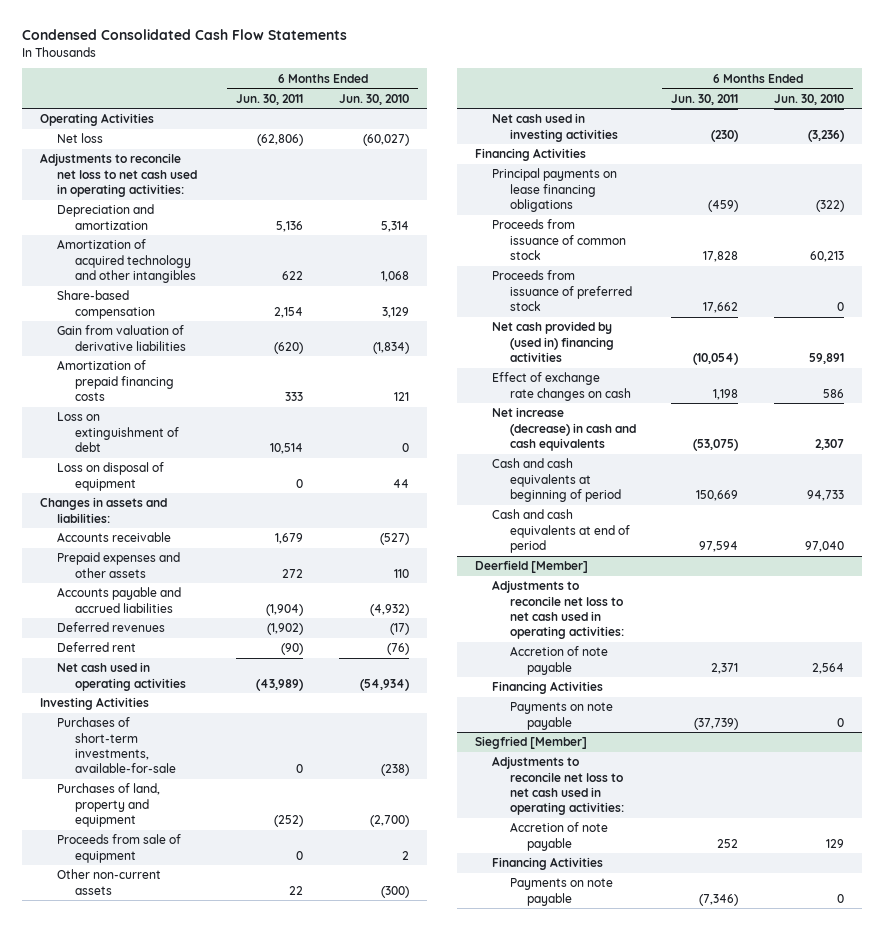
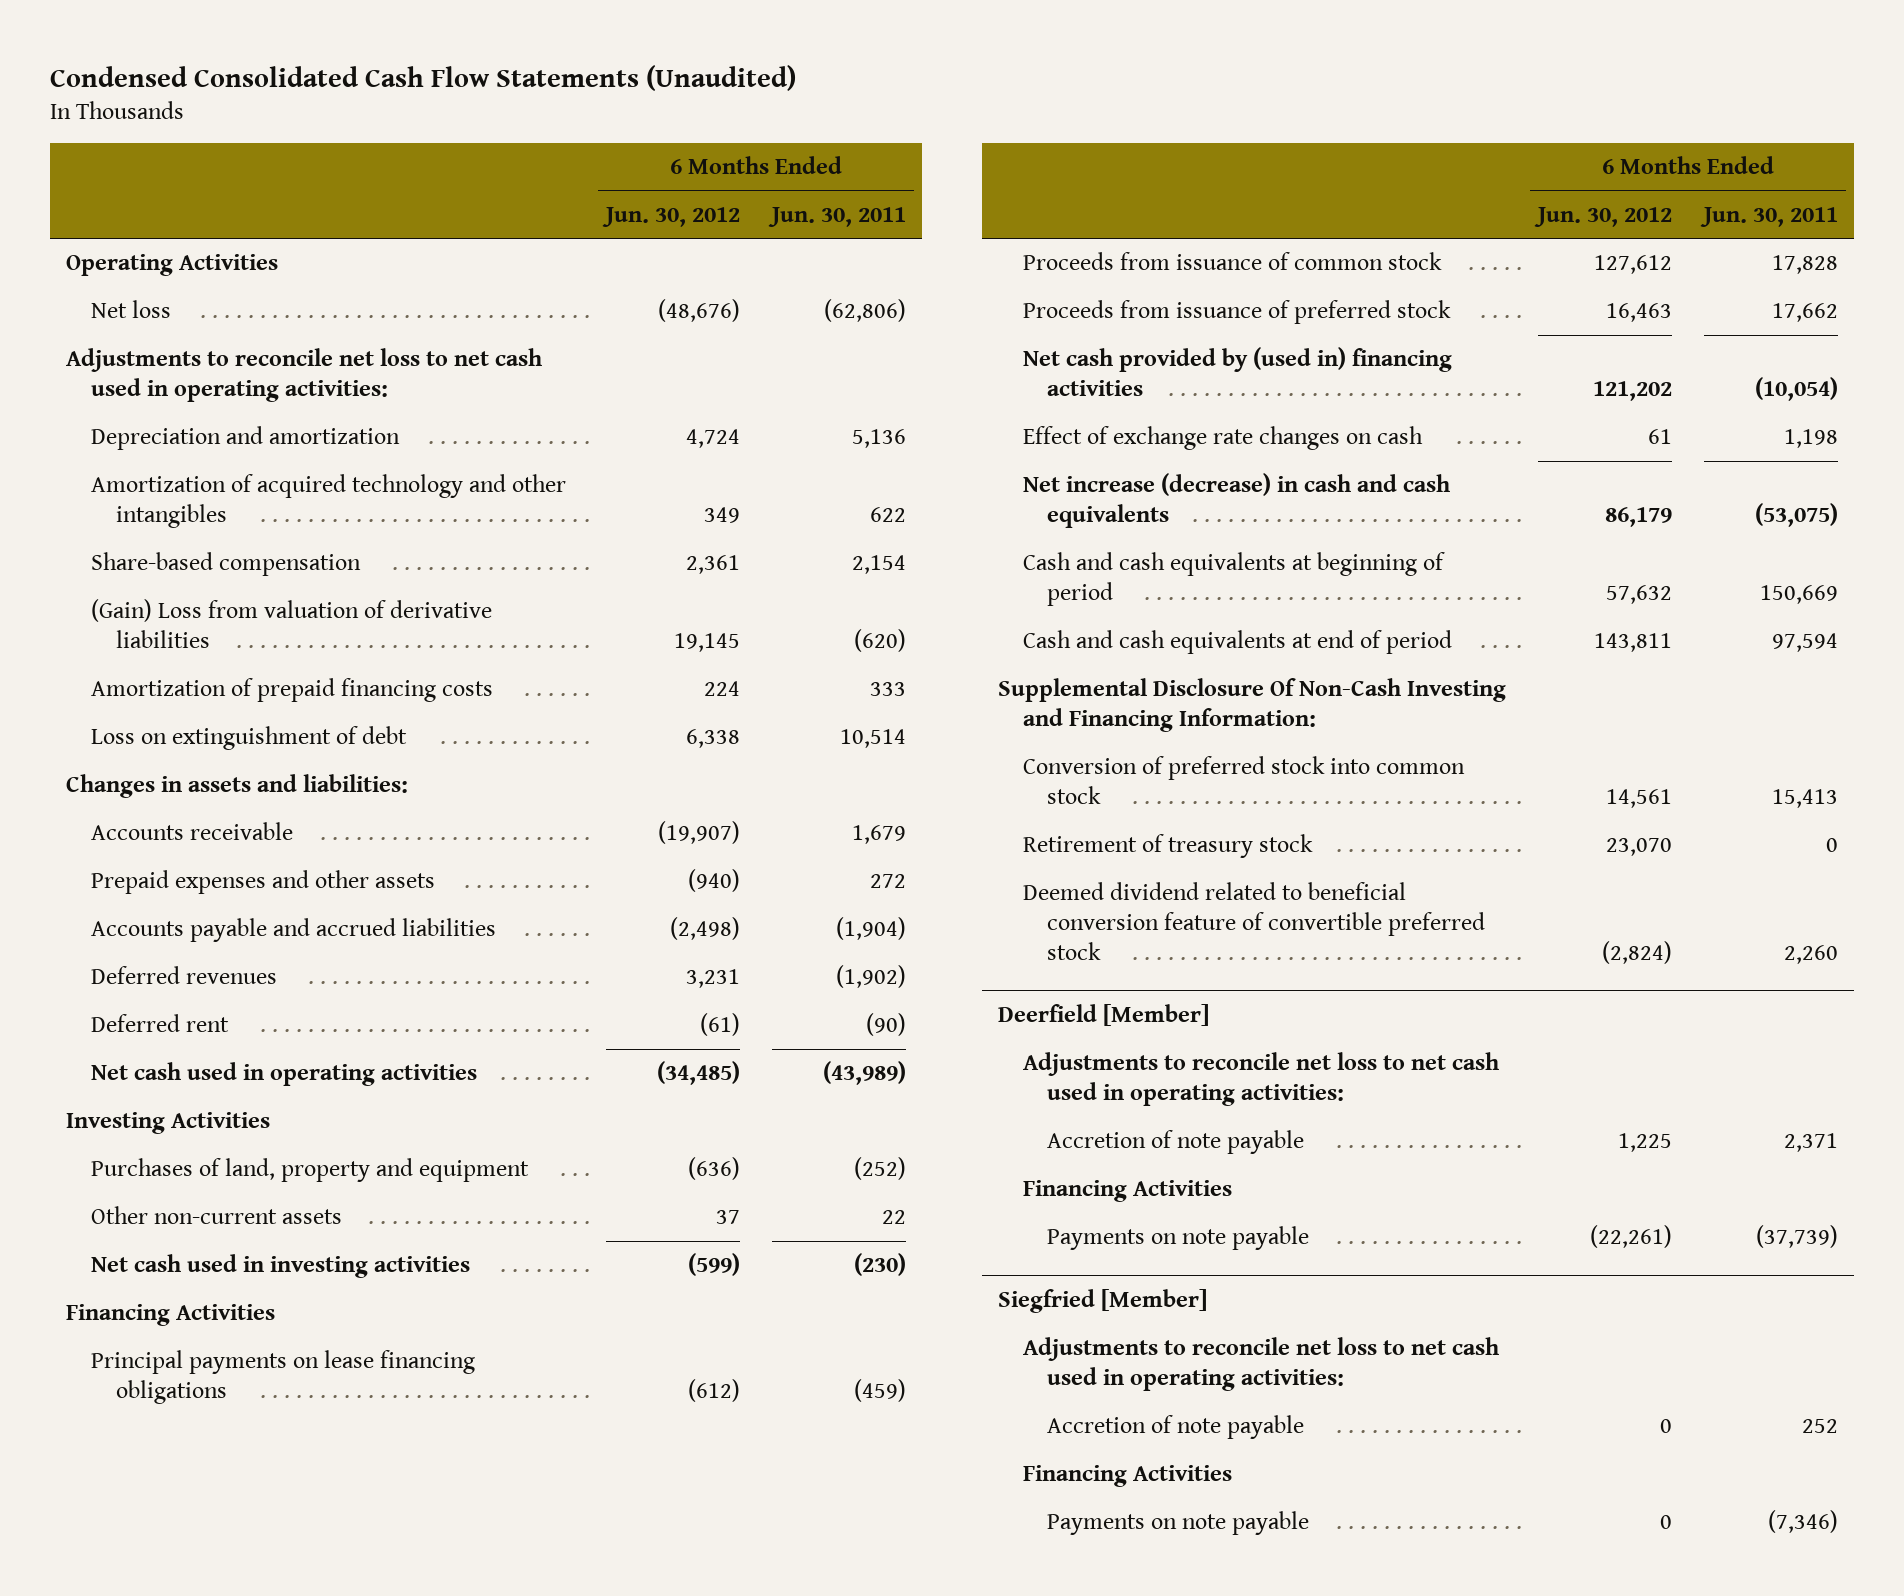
[21,29,347,41] Condensed Consolidated Cash Flow Statements -> [49,64,796,91] Condensed Consolidated Cash Flow Statements (Unaudited)
[339,93,410,105] Jun. 30, 2010 -> none
none -> [601,206,740,227] Jun. 30, 2012
[57,325,186,351] Gain from valuation of derivative liabilities -> [90,599,492,649] (Gain) Loss from valuation of derivative liabilities
[57,462,165,491] Loss on disposal of equipment -> none
[57,717,176,774] Purchases of short-term investments, available-for-sale -> none
[57,834,182,863] Proceeds from sale of equipment -> none
none -> [997,678,1506,733] Supplemental Disclosure Of Non-Cash Investing and Financing Information:
none -> [1022,756,1465,805] Conversion of preferred stock into common stock
none -> [1022,834,1313,859] Retirement of treasury stock
none -> [1022,882,1486,960] Deemed dividend related to beneficial conversion feature of convertible preferred stock

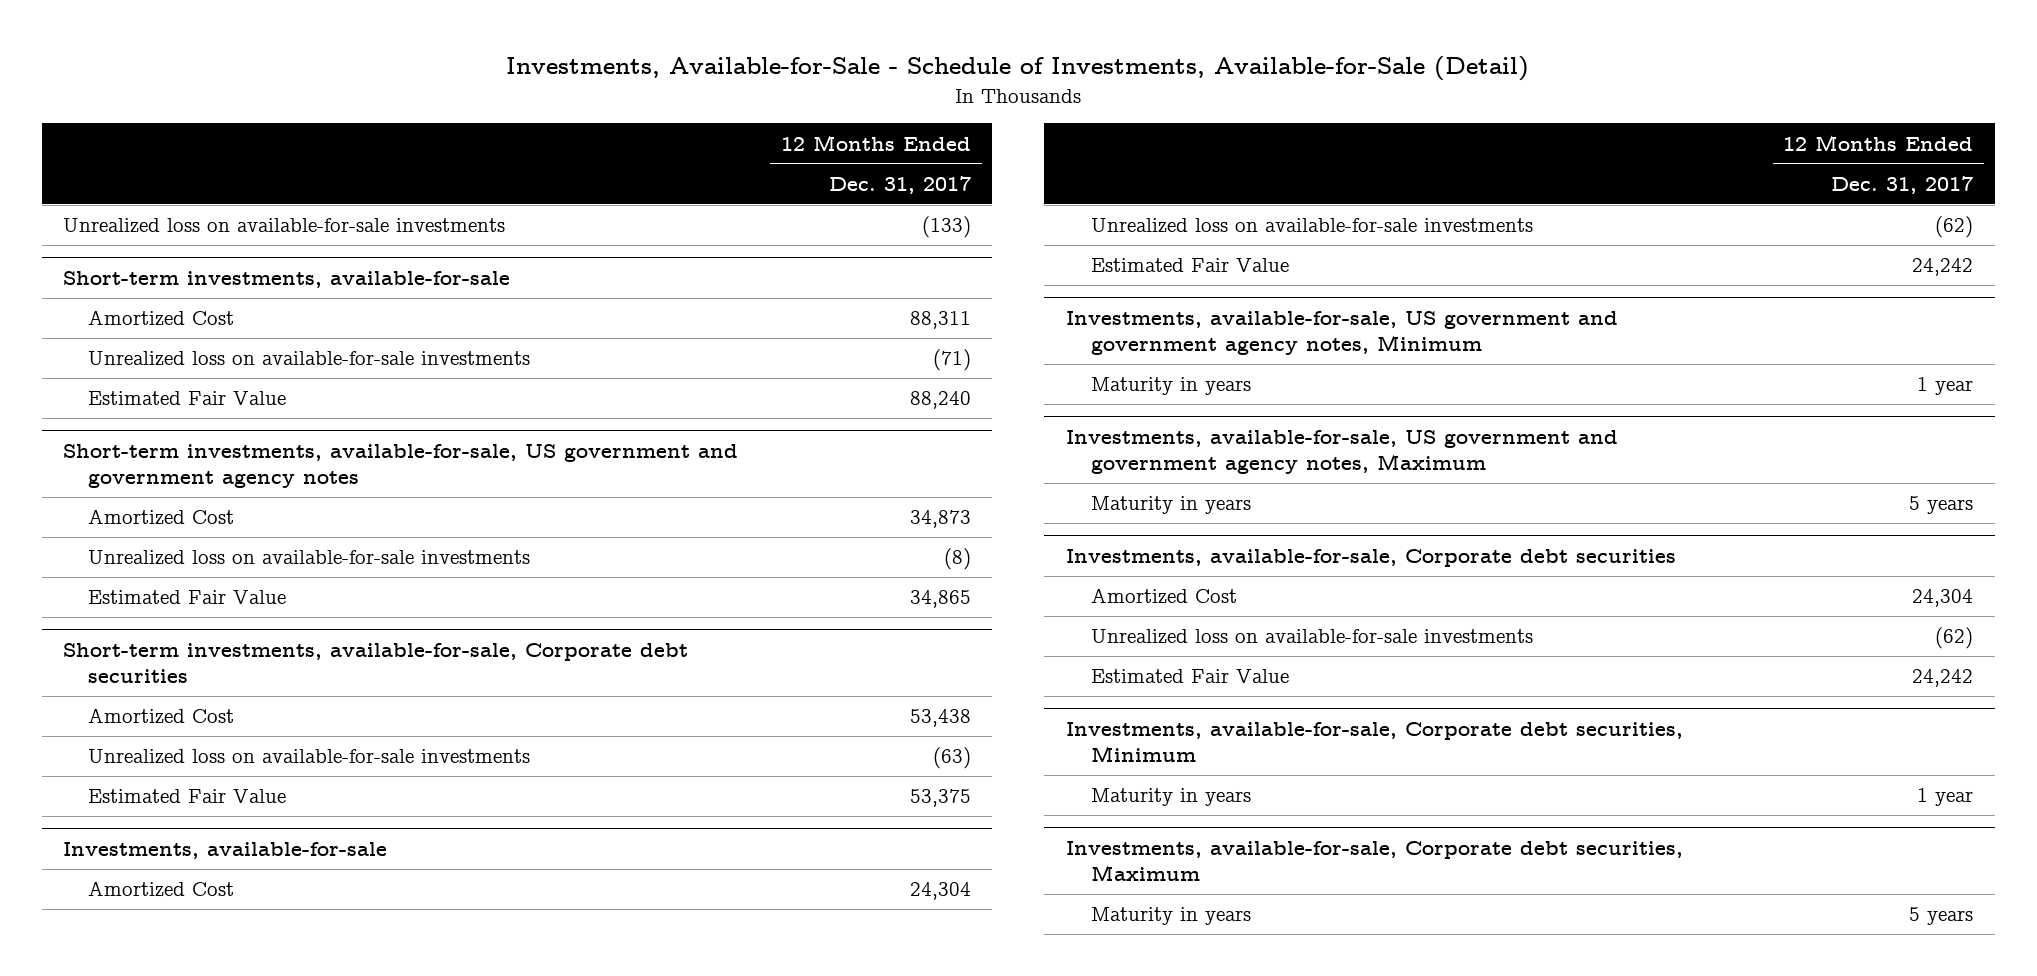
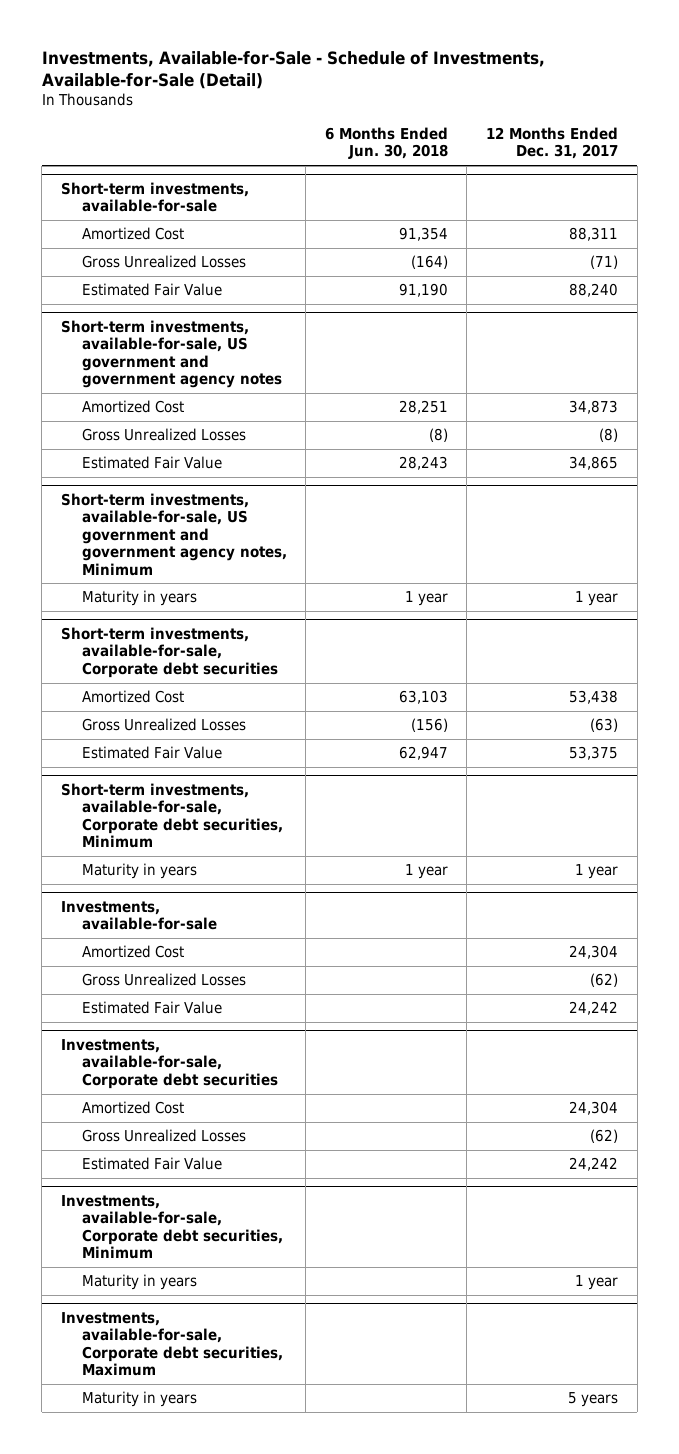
none -> [324,127,448,160] 6 Months Ended Jun. 30, 2018
[63,218,506,234] Unrealized loss on available-for-sale investments -> none
[88,351,531,367] Unrealized loss on available-for-sale investments -> [81,255,246,269] Gross Unrealized Losses
[88,550,531,566] Unrealized loss on available-for-sale investments -> [81,428,246,442] Gross Unrealized Losses
none -> [60,492,287,576] Short-term investments, available-for-sale, US government and government agency notes, Minimum
none -> [81,590,197,607] Maturity in years
[88,749,531,765] Unrealized loss on available-for-sale investments -> [81,718,246,732] Gross Unrealized Losses
none -> [60,782,283,849] Short-term investments, available-for-sale, Corporate debt securities, Minimum
none -> [81,863,197,880] Maturity in years
[1090,218,1533,234] Unrealized loss on available-for-sale investments -> [81,973,246,987] Gross Unrealized Losses
[1065,311,1618,355] Investments, available-for-sale, US government and government agency notes, Minimum -> none
[1090,377,1251,396] Maturity in years -> none
[1065,430,1618,474] Investments, available-for-sale, US government and government agency notes, Maximum -> none
[1090,496,1251,515] Maturity in years -> none
[1090,629,1533,645] Unrealized loss on available-for-sale investments -> [81,1129,246,1143] Gross Unrealized Losses

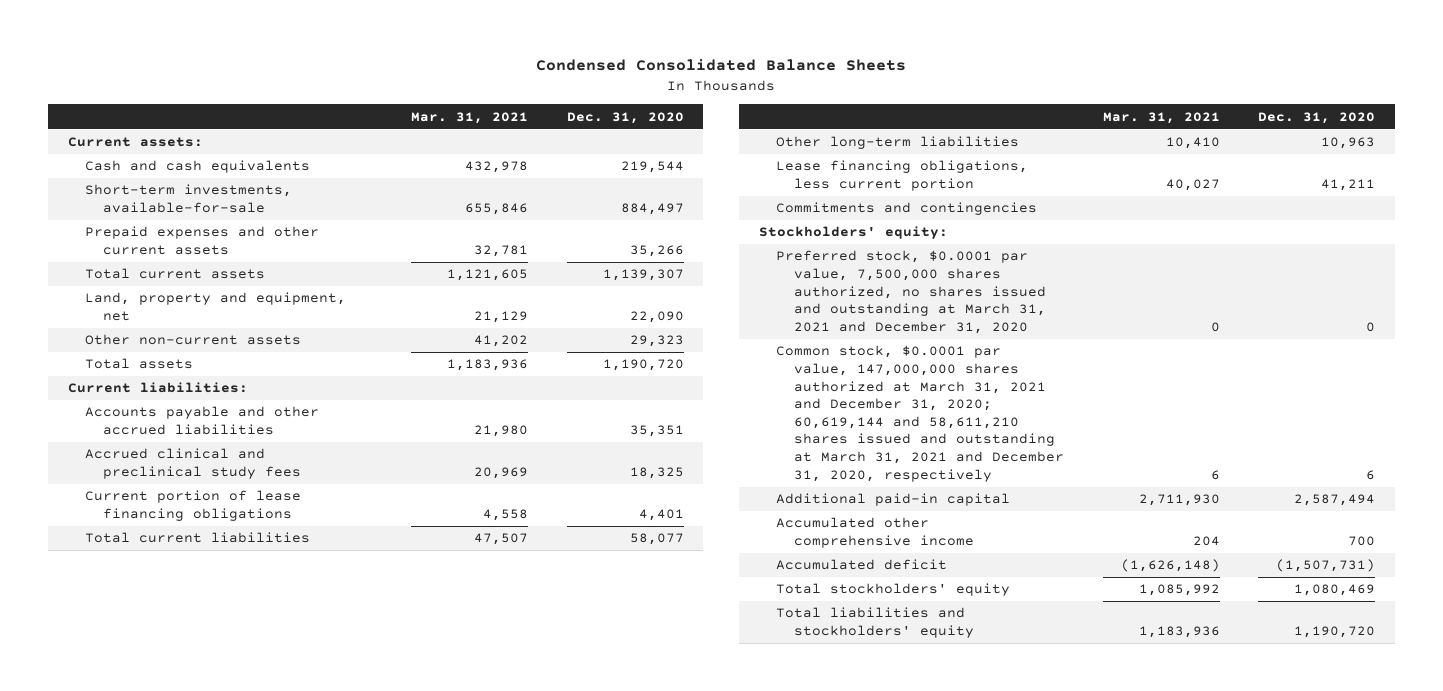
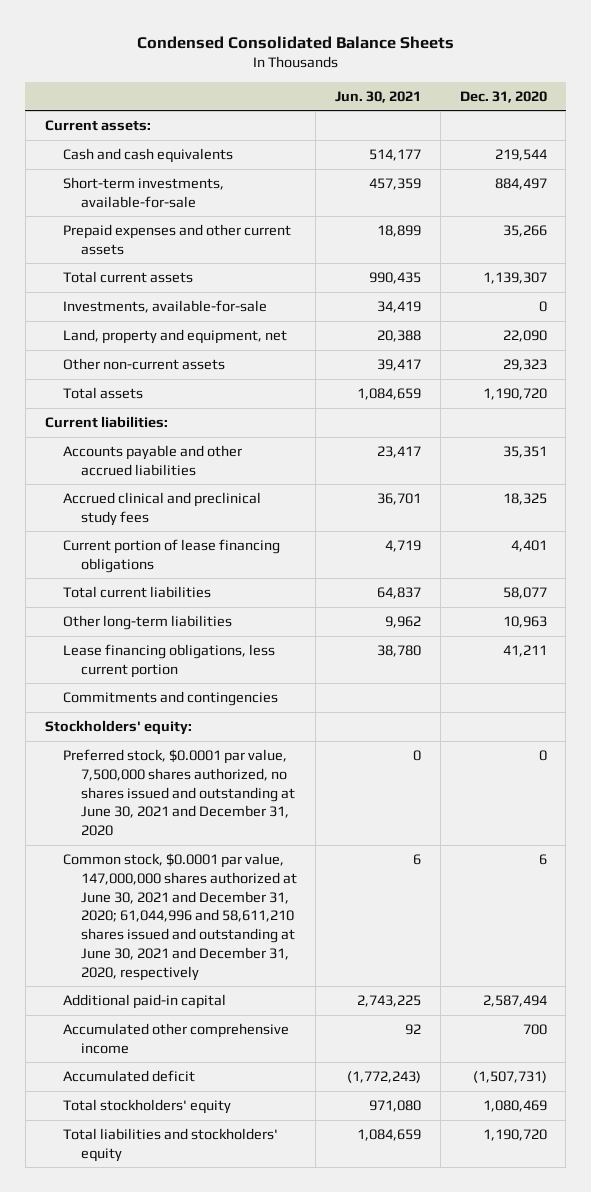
[411,111,529,124] Mar. 31, 2021 -> none
none -> [335,90,422,103] Jun. 30, 2021
none -> [62,299,267,313] Investments, available-for-sale
[776,250,1046,334] Preferred stock, $0.0001 par value, 7,500,000 shares authorized, no shares issued and outstanding at March 31, 2021 and December 31, 2020 -> [62,748,295,837] Preferred stock, $0.0001 par value, 7,500,000 shares authorized, no shares issued and outstanding at June 30, 2021 and December 31, 2020
[776,345,1064,482] Common stock, $0.0001 par value, 147,000,000 shares authorized at March 31, 2021 and December 31, 2020; 60,619,144 and 58,611,210 shares issued and outstanding at March 31, 2021 and December 31, 2020, respectively -> [62,852,297,981] Common stock, $0.0001 par value, 147,000,000 shares authorized at June 30, 2021 and December 31, 2020; 61,044,996 and 58,611,210 shares issued and outstanding at June 30, 2021 and December 31, 2020, respectively

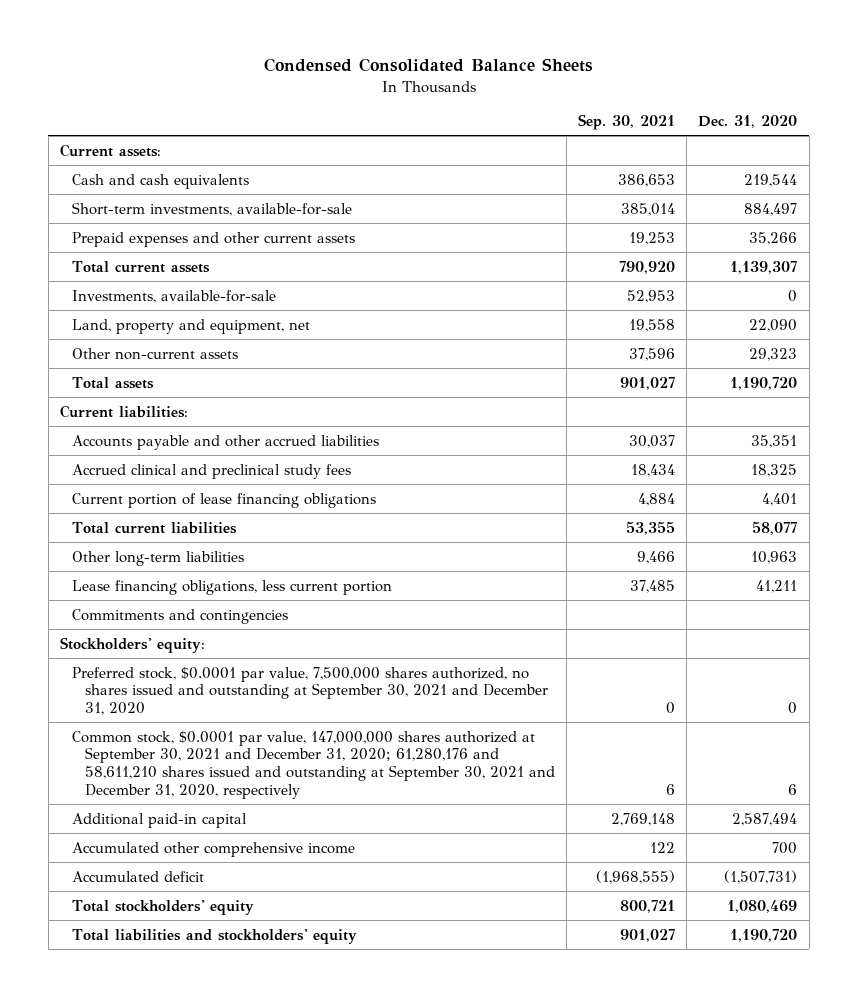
[335,90,422,103] Jun. 30, 2021 -> none
none -> [578,114,676,131] Sep. 30, 2021
[62,748,295,837] Preferred stock, $0.0001 par value, 7,500,000 shares authorized, no shares issued and outstanding at June 30, 2021 and December 31, 2020 -> [72,666,549,716] Preferred stock, $0.0001 par value, 7,500,000 shares authorized, no shares issued and outstanding at September 30, 2021 and December 31, 2020
[62,852,297,981] Common stock, $0.0001 par value, 147,000,000 shares authorized at June 30, 2021 and December 31, 2020; 61,044,996 and 58,611,210 shares issued and outstanding at June 30, 2021 and December 31, 2020, respectively -> [72,730,556,799] Common stock, $0.0001 par value, 147,000,000 shares authorized at September 30, 2021 and December 31, 2020; 61,280,176 and 58,611,210 shares issued and outstanding at September 30, 2021 and December 31, 2020, respectively

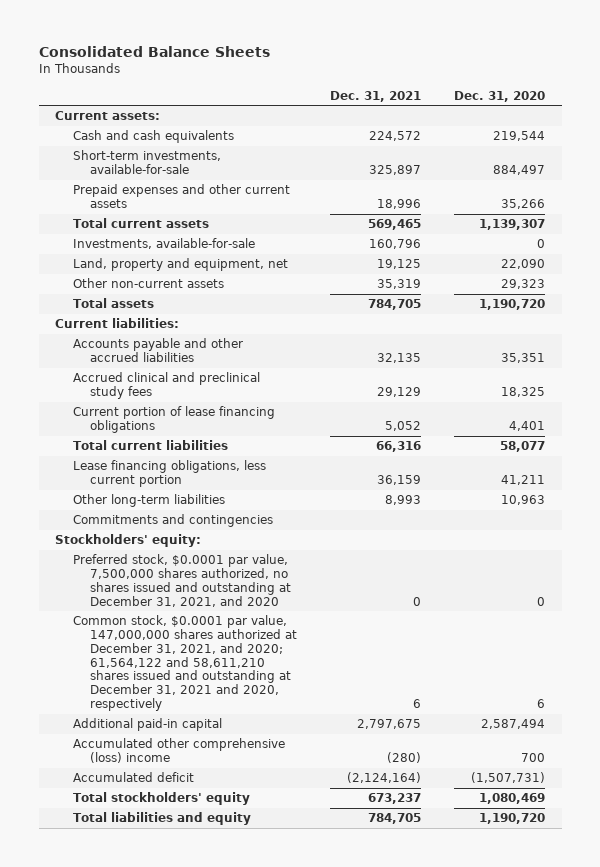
[263,58,593,73] Condensed Consolidated Balance Sheets -> [38,46,270,58] Consolidated Balance Sheets
[578,114,676,131] Sep. 30, 2021 -> none
none -> [330,90,422,102] Dec. 31, 2021
[72,550,245,566] Other long-term liabilities -> [72,494,225,508] Other long-term liabilities
[72,666,549,716] Preferred stock, $0.0001 par value, 7,500,000 shares authorized, no shares issued and outstanding at September 30, 2021 and December 31, 2020 -> [72,554,292,607] Preferred stock, $0.0001 par value, 7,500,000 shares authorized, no shares issued and outstanding at December 31, 2021, and 2020
[72,730,556,799] Common stock, $0.0001 par value, 147,000,000 shares authorized at September 30, 2021 and December 31, 2020; 61,280,176 and 58,611,210 shares issued and outstanding at September 30, 2021 and December 31, 2020, respectively -> [72,615,298,712] Common stock, $0.0001 par value, 147,000,000 shares authorized at December 31, 2021, and 2020; 61,564,122 and 58,611,210 shares issued and outstanding at December 31, 2021 and 2020, respectively
[72,841,356,857] Accumulated other comprehensive income -> [72,738,285,764] Accumulated other comprehensive (loss) income
[72,928,358,944] Total liabilities and stockholders' equity -> [72,812,251,826] Total liabilities and equity

